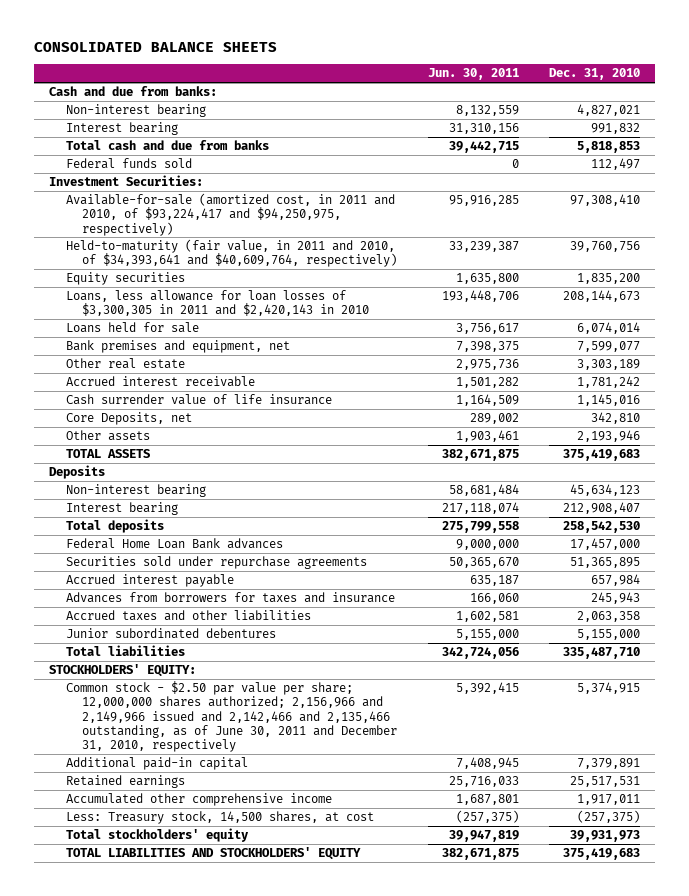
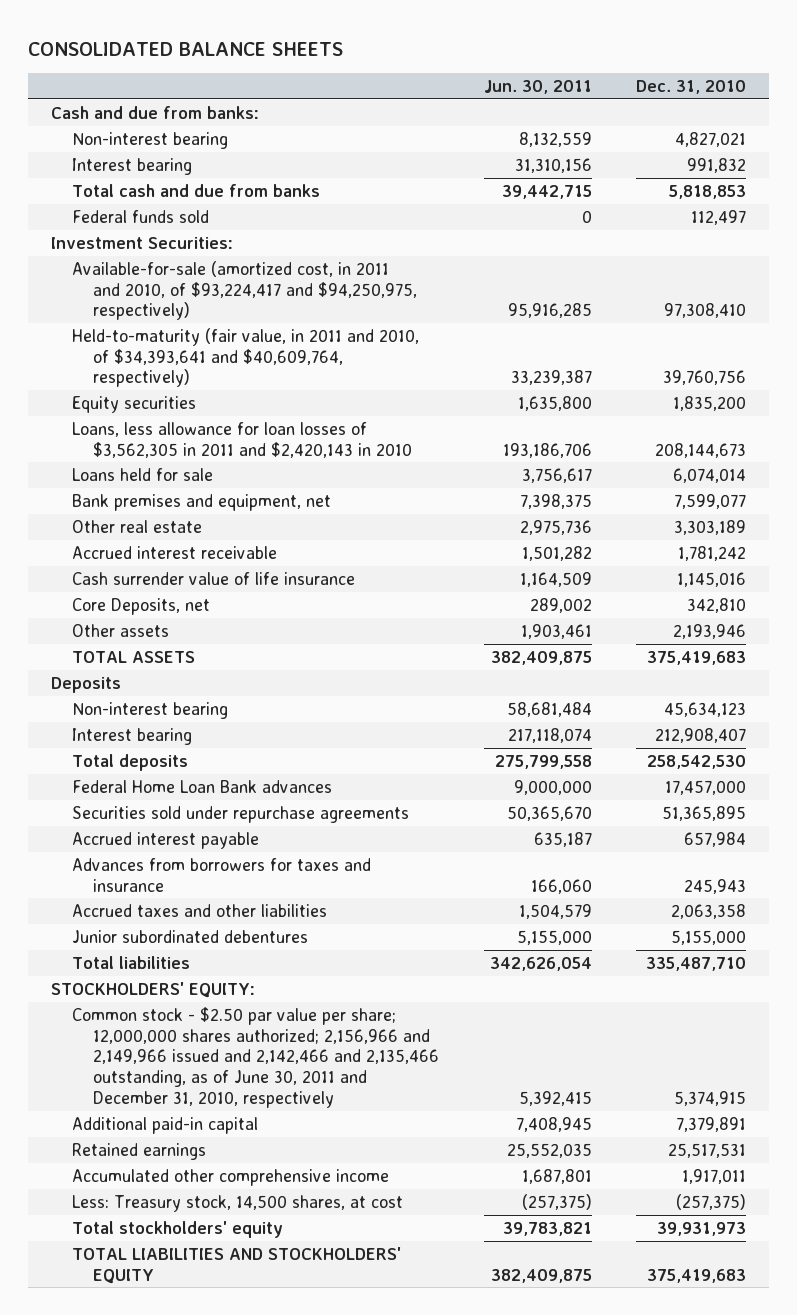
[65,290,370,317] Loans, less allowance for loan losses of $3,300,305 in 2011 and $2,420,143 in 2010 -> [72,421,413,458] Loans, less allowance for loan losses of $3,562,305 in 2011 and $2,420,143 in 2010
[441,290,519,303] 193,448,706 -> [502,442,592,458] 193,186,706
[441,449,519,462] 382,671,875 -> [490,650,592,665] 382,409,875
[455,611,519,623] 1,602,581 -> [518,903,592,919] 1,504,579
[441,647,519,660] 342,724,056 -> [489,956,592,971] 342,626,054
[448,776,519,788] 25,716,033 -> [506,1142,592,1158] 25,552,035
[448,830,519,843] 39,947,819 -> [502,1221,592,1236] 39,783,821
[441,848,519,861] 382,671,875 -> [490,1268,592,1283] 382,409,875

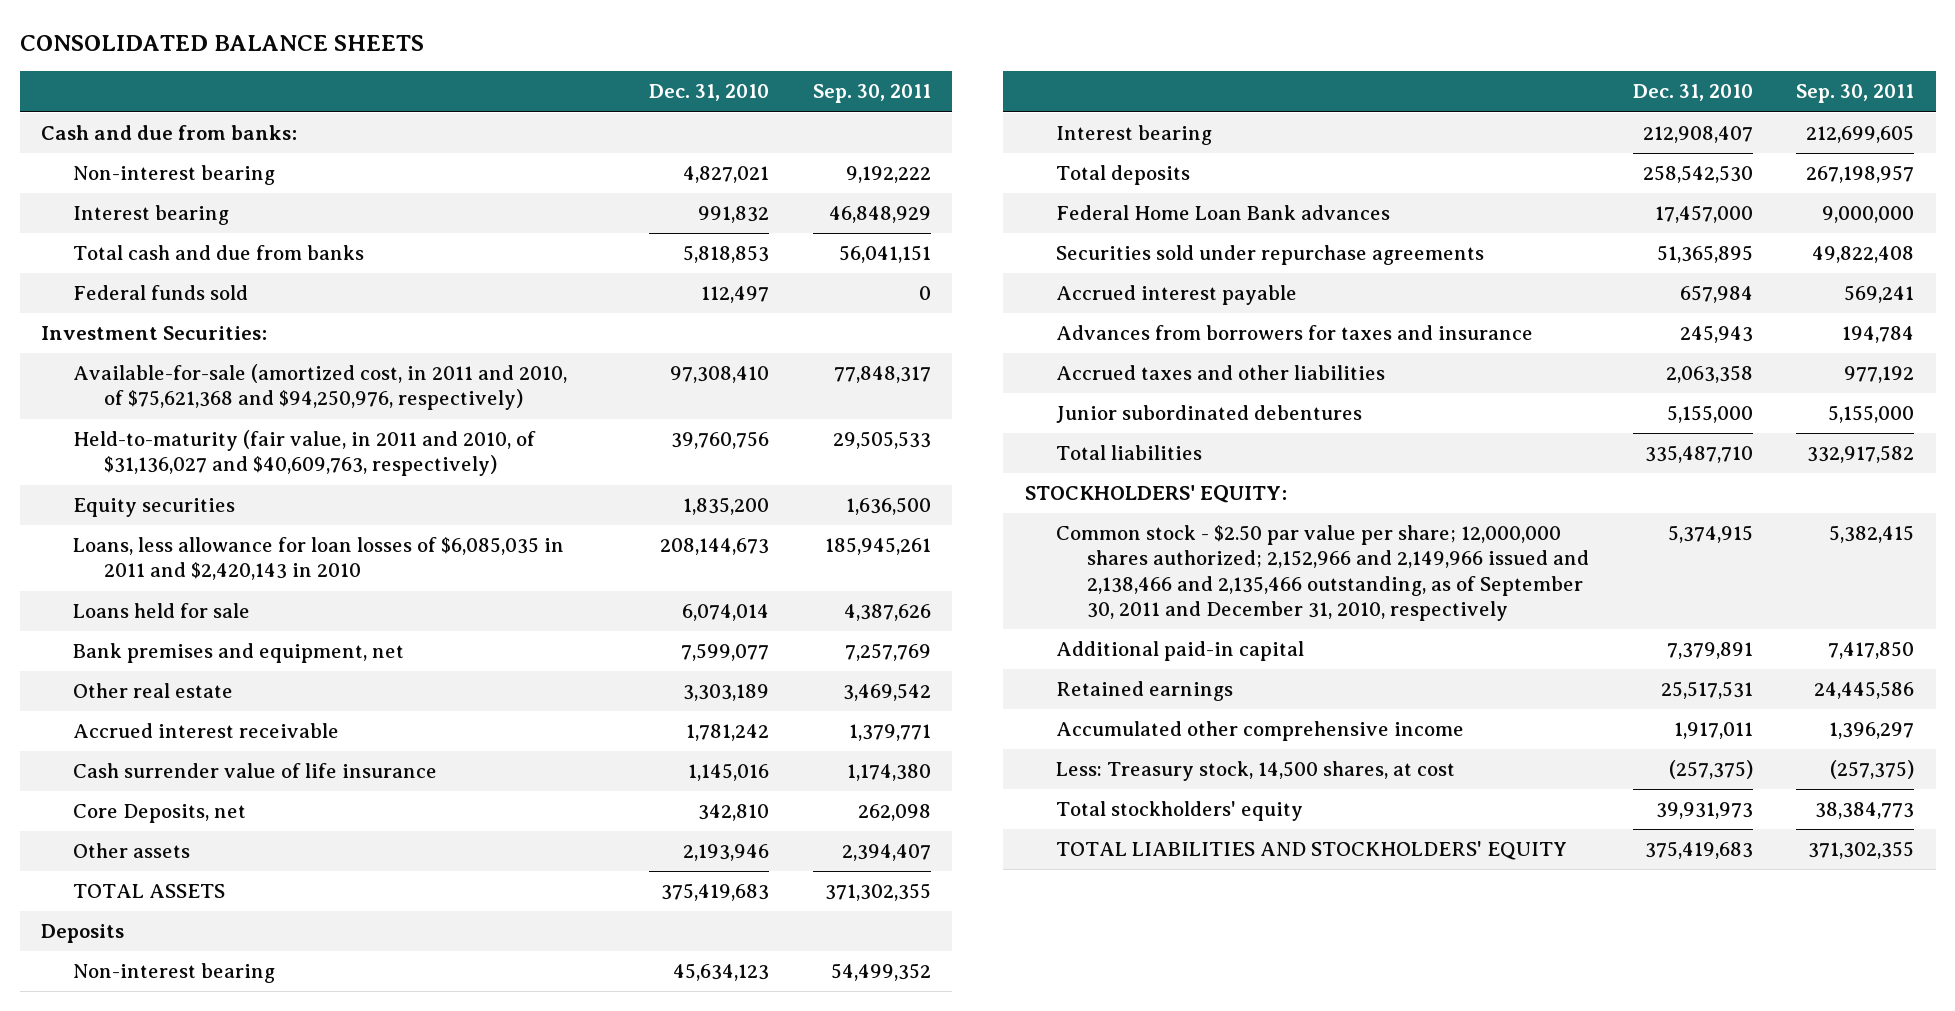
[483,79,592,94] Jun. 30, 2011 -> none
none -> [812,84,931,104] Sep. 30, 2011
[72,260,418,321] Available-for-sale (amortized cost, in 2011 and 2010, of $93,224,417 and $94,250,975, respectively) -> [72,364,567,411] Available-for-sale (amortized cost, in 2011 and 2010, of $75,621,368 and $94,250,976, respectively)
[72,327,420,388] Held-to-maturity (fair value, in 2011 and 2010, of $34,393,641 and $40,609,764, respectively) -> [72,430,536,477] Held-to-maturity (fair value, in 2011 and 2010, of $31,136,027 and $40,609,763, respectively)
[72,421,413,458] Loans, less allowance for loan losses of $3,562,305 in 2011 and $2,420,143 in 2010 -> [72,537,564,581] Loans, less allowance for loan losses of $6,085,035 in 2011 and $2,420,143 in 2010
[72,1006,440,1108] Common stock - $2.50 par value per share; 12,000,000 shares authorized; 2,156,966 and 2,149,966 issued and 2,142,466 and 2,135,466 outstanding, as of June 30, 2011 and December 31, 2010, respectively -> [1055,525,1590,622] Common stock - $2.50 par value per share; 12,000,000 shares authorized; 2,152,966 and 2,149,966 issued and 2,138,466 and 2,135,466 outstanding, as of September 30, 2011 and December 31, 2010, respectively

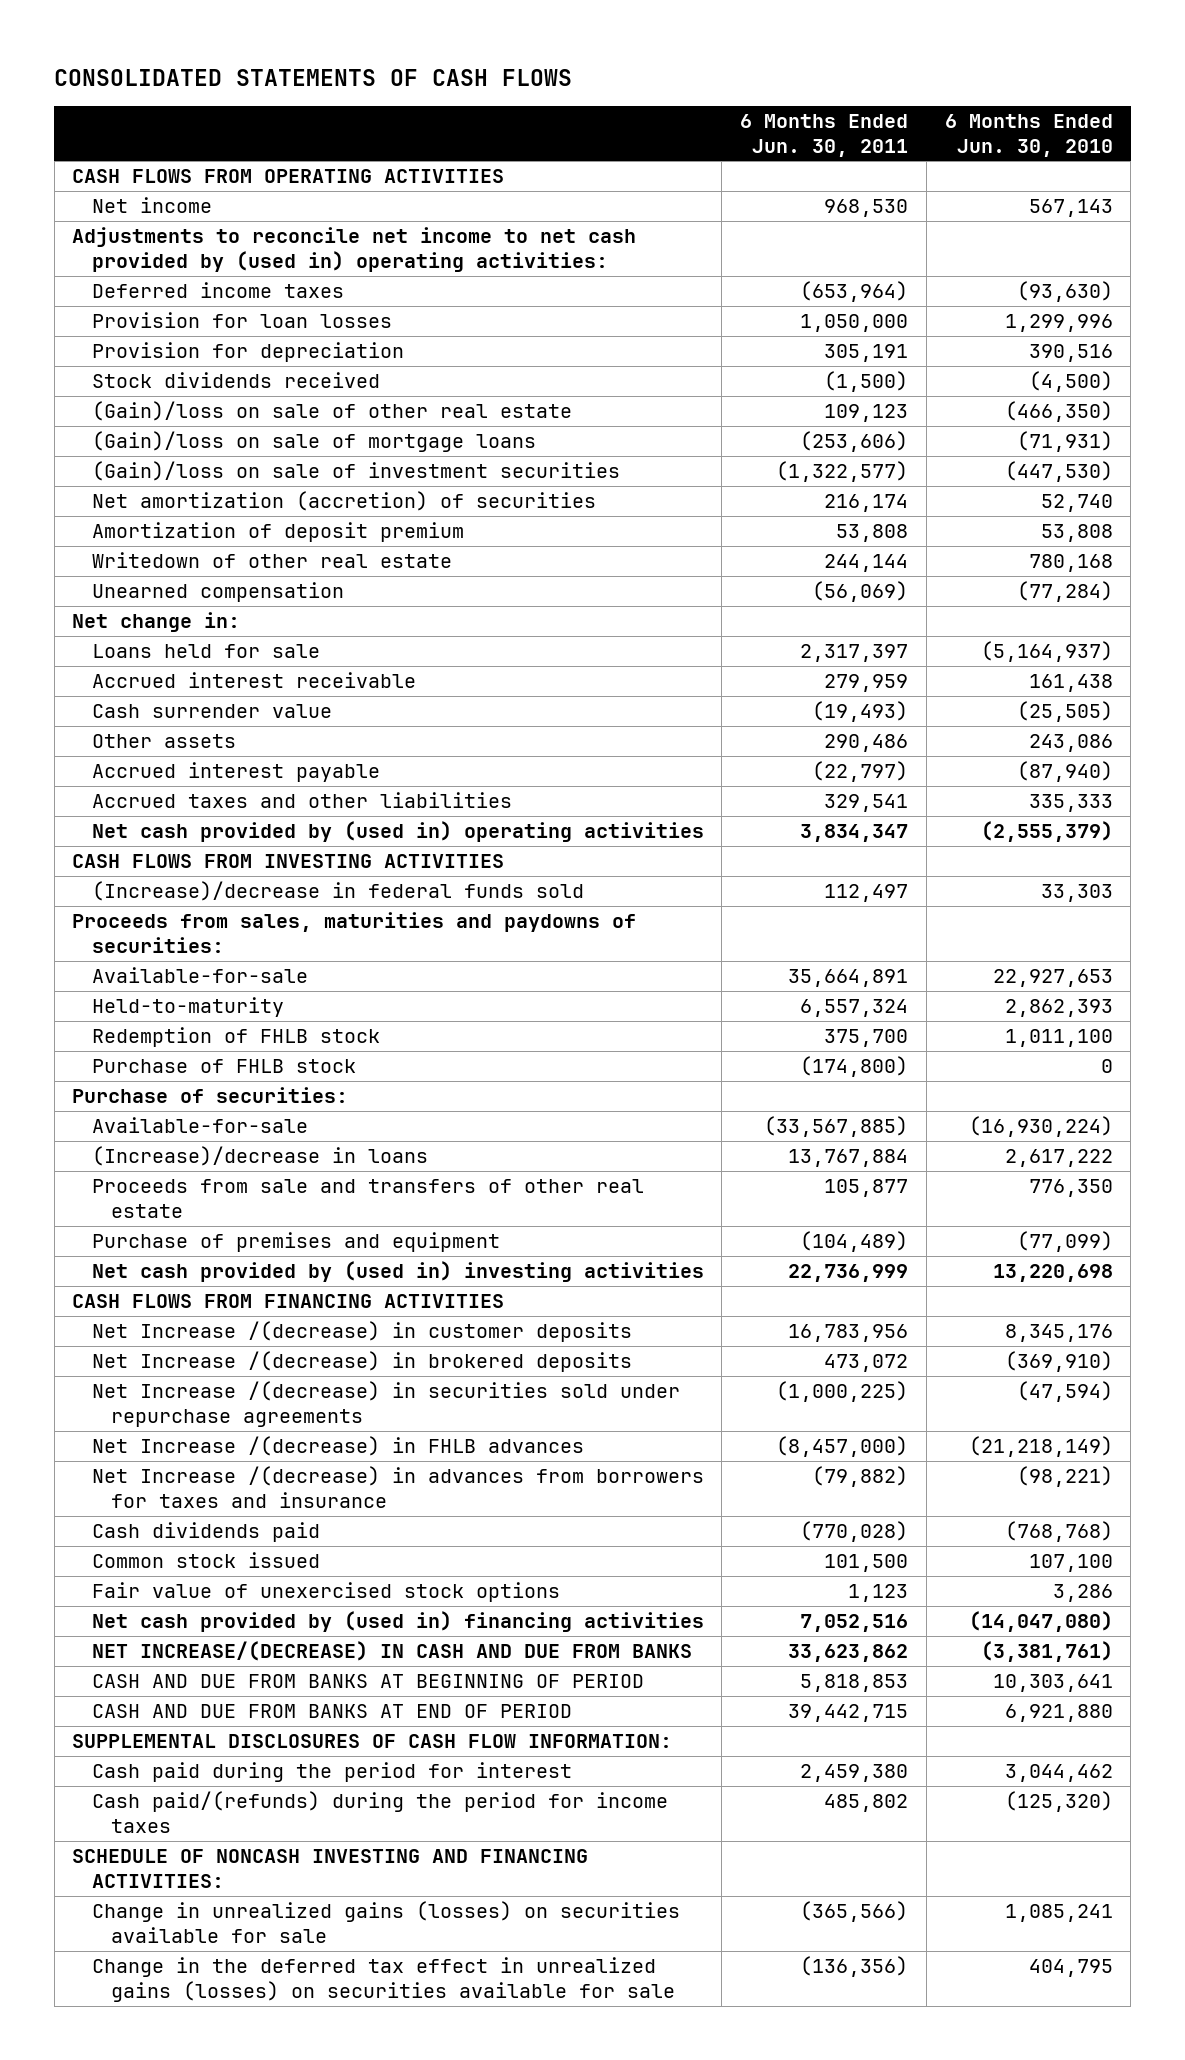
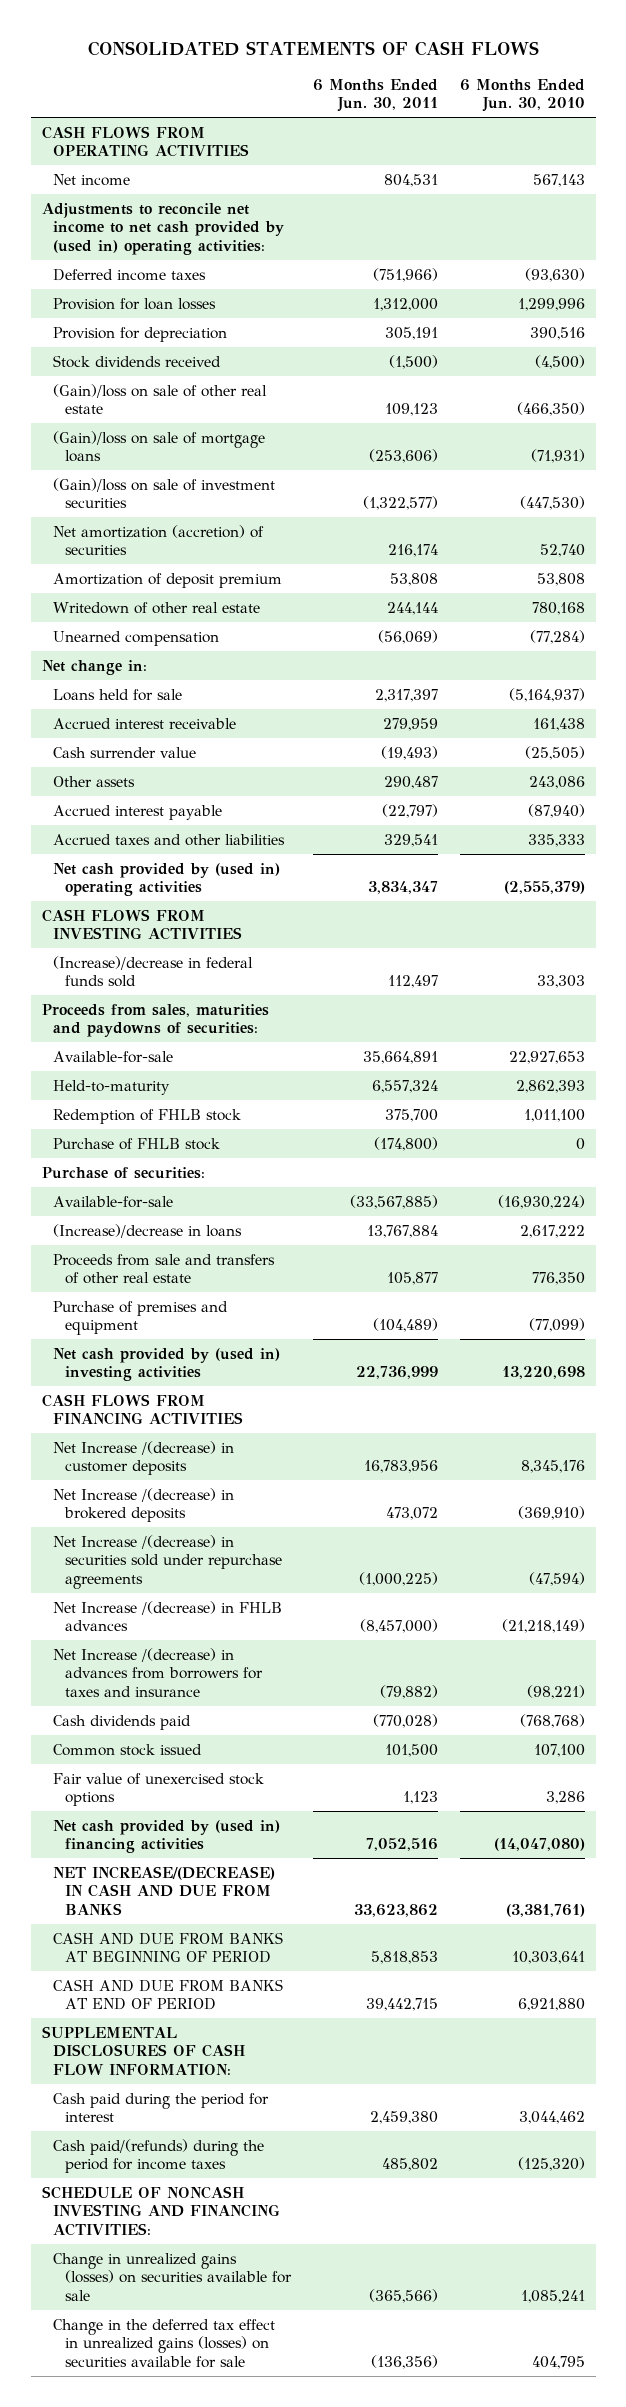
[824,199,909,218] 968,530 -> [383,173,438,187] 804,531
[800,281,909,303] (653,964) -> [372,267,438,282] (751,966)
[800,314,909,333] 1,050,000 -> [372,297,438,311] 1,312,000
[824,734,909,753] 290,486 -> [383,775,438,789] 290,487

